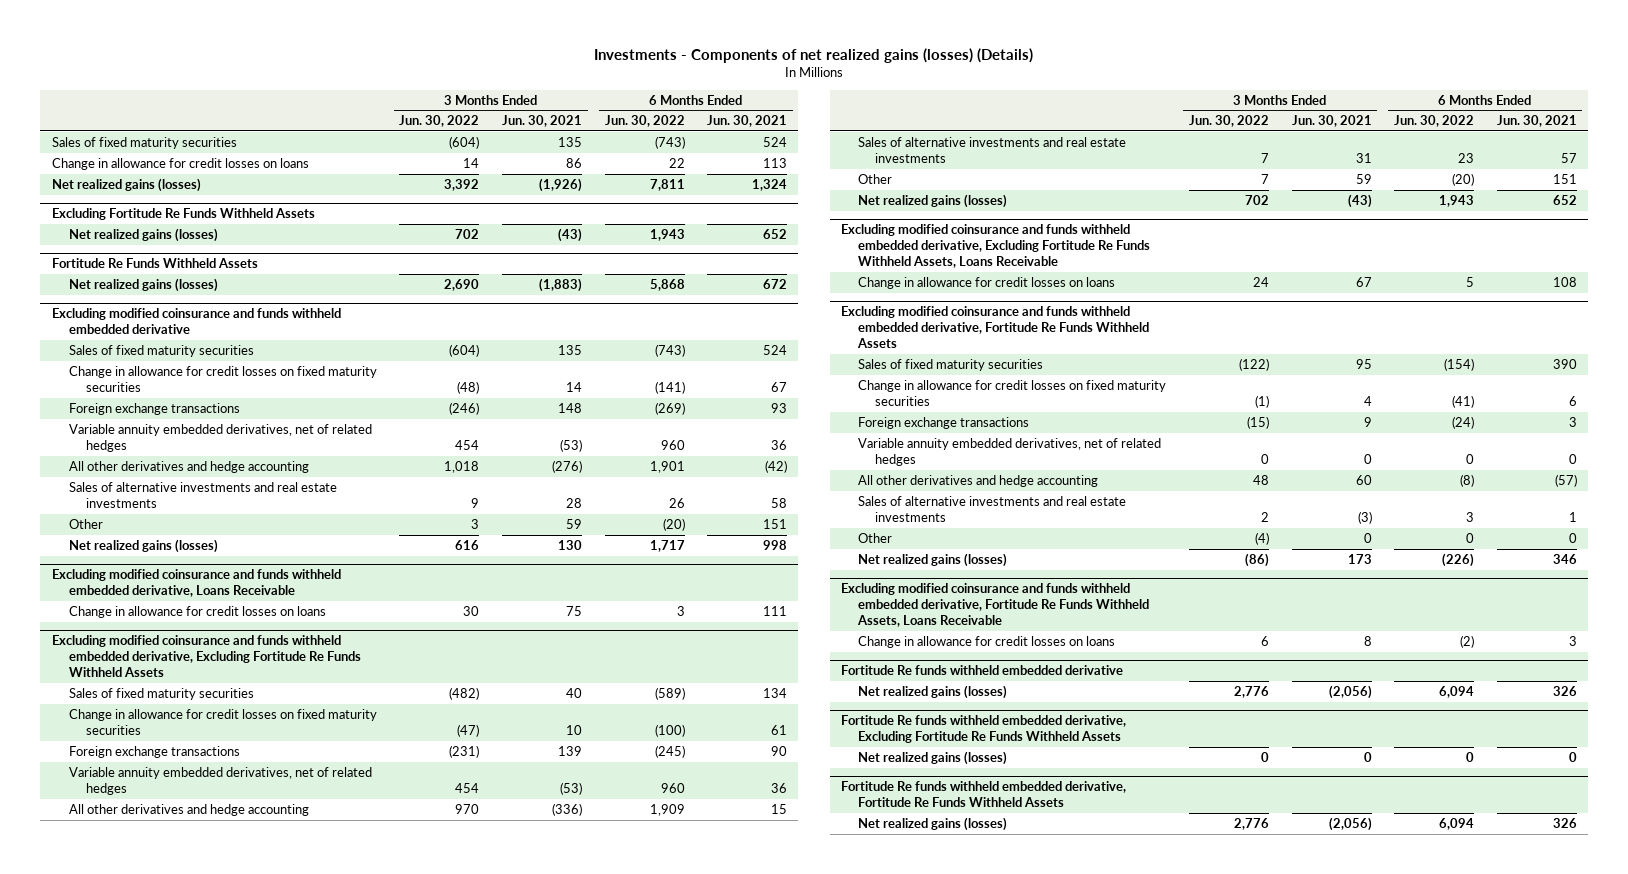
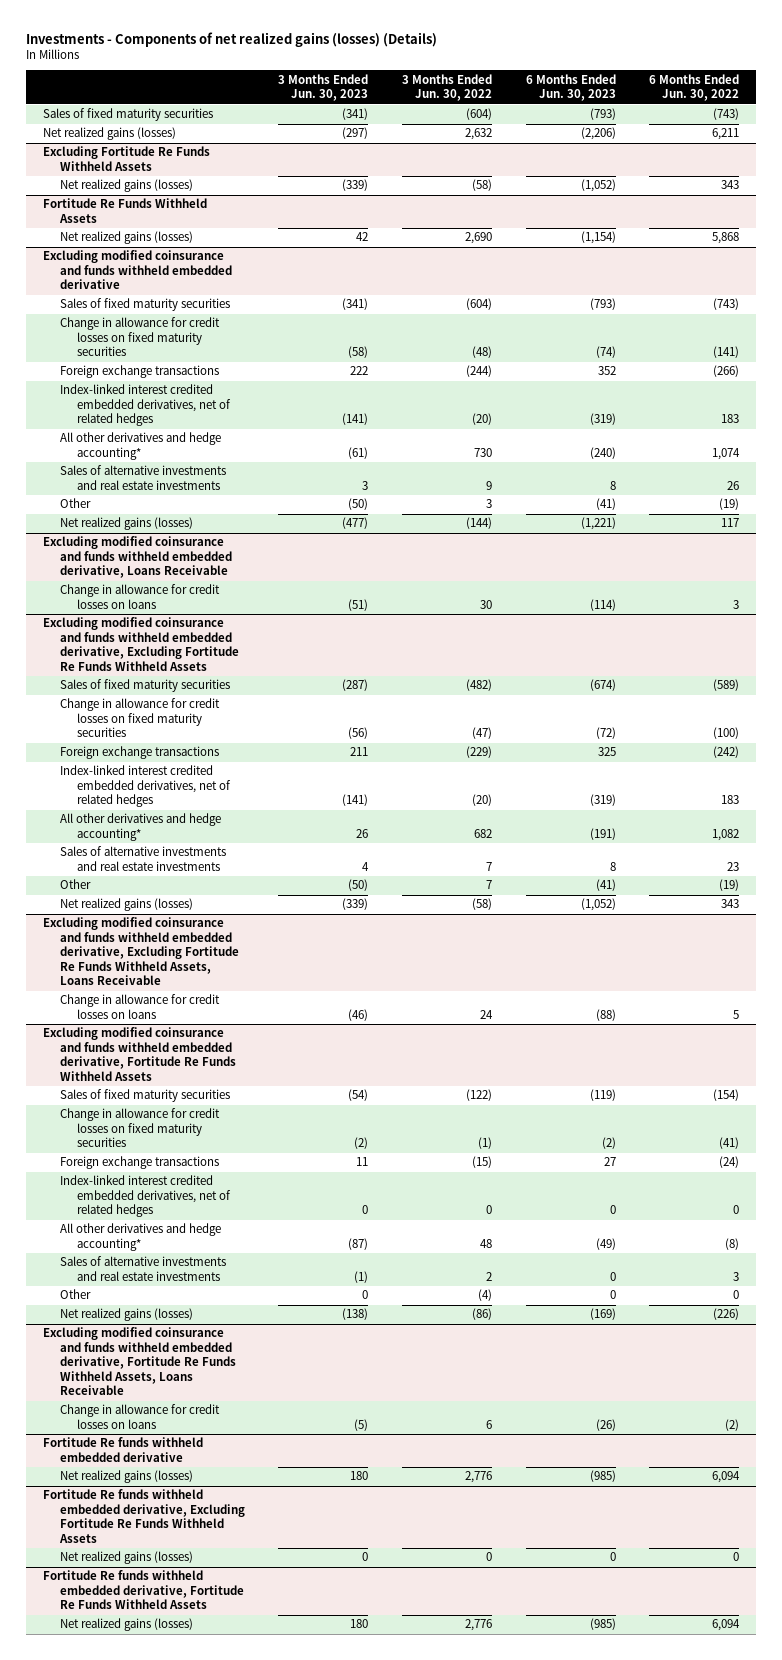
[501,115,582,128] Jun. 30, 2021 -> none
[707,115,788,128] Jun. 30, 2021 -> none
none -> [278,73,369,102] 3 Months Ended Jun. 30, 2023
none -> [525,73,616,102] 6 Months Ended Jun. 30, 2023
[51,157,309,170] Change in allowance for credit losses on loans -> none
[444,178,480,191] 3,392 -> [464,128,492,141] 2,632
[649,178,685,191] 7,811 -> [712,128,740,141] 6,211
[455,228,480,239] 702 -> [471,179,492,192] (58)
[649,228,685,241] 1,943 -> [721,180,740,190] 343
[449,401,480,415] (246) -> [465,365,492,378] (244)
[654,401,685,415] (269) -> [713,365,740,378] (266)
[68,423,372,452] Variable annuity embedded derivatives, net of related hedges -> [59,384,232,427] Index-linked interest credited embedded derivatives, net of related hedges
[455,439,480,450] 454 -> [471,413,492,426] (20)
[660,439,685,450] 960 -> [721,414,740,424] 183
[68,460,309,473] All other derivatives and hedge accounting -> [59,432,221,460] All other derivatives and hedge accounting*
[444,460,480,473] 1,018 -> [473,447,492,457] 730
[649,460,685,473] 1,901 -> [712,447,741,460] 1,074
[662,517,685,531] (20) -> [719,498,740,511] (19)
[455,539,480,550] 616 -> [465,517,492,530] (144)
[649,539,685,552] 1,717 -> [721,518,740,528] 117
[449,744,480,758] (231) -> [465,746,492,759] (229)
[654,744,685,758] (245) -> [713,746,740,759] (242)
[68,766,372,795] Variable annuity embedded derivatives, net of related hedges -> [59,765,232,808] Index-linked interest credited embedded derivatives, net of related hedges
[455,782,480,793] 454 -> [471,794,492,807] (20)
[660,782,685,793] 960 -> [721,795,740,805] 183
[68,803,309,816] All other derivatives and hedge accounting -> [59,813,221,841] All other derivatives and hedge accounting*
[455,803,480,814] 970 -> [473,828,492,838] 682
[649,803,685,816] 1,909 -> [712,828,740,841] 1,082
[1452,172,1475,186] (20) -> [719,879,740,892] (19)
[1244,194,1269,205] 702 -> [471,898,492,911] (58)
[1439,194,1475,207] 1,943 -> [721,899,740,909] 343
[858,437,1162,466] Variable annuity embedded derivatives, net of related hedges -> [59,1175,232,1218] Index-linked interest credited embedded derivatives, net of related hedges
[858,474,1099,487] All other derivatives and hedge accounting -> [59,1223,221,1251] All other derivatives and hedge accounting*

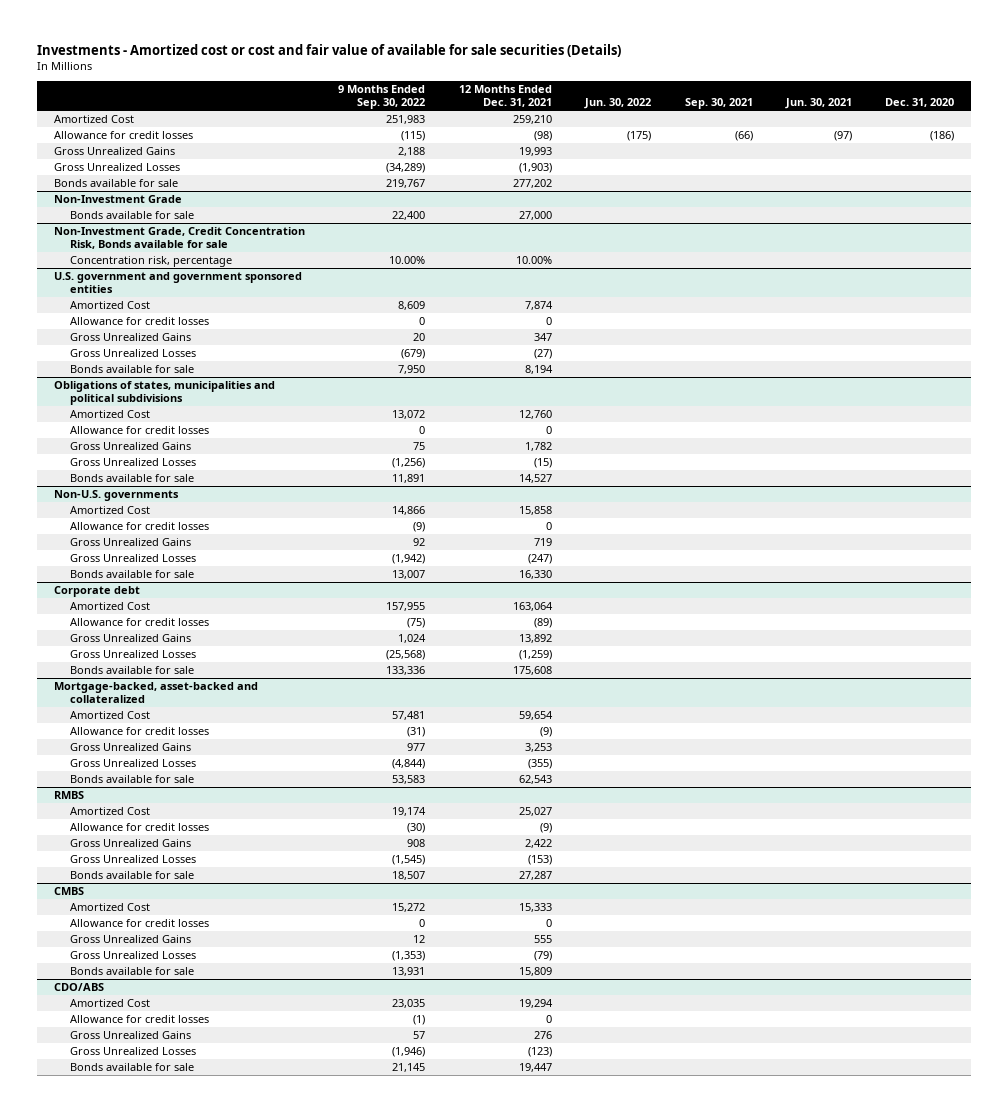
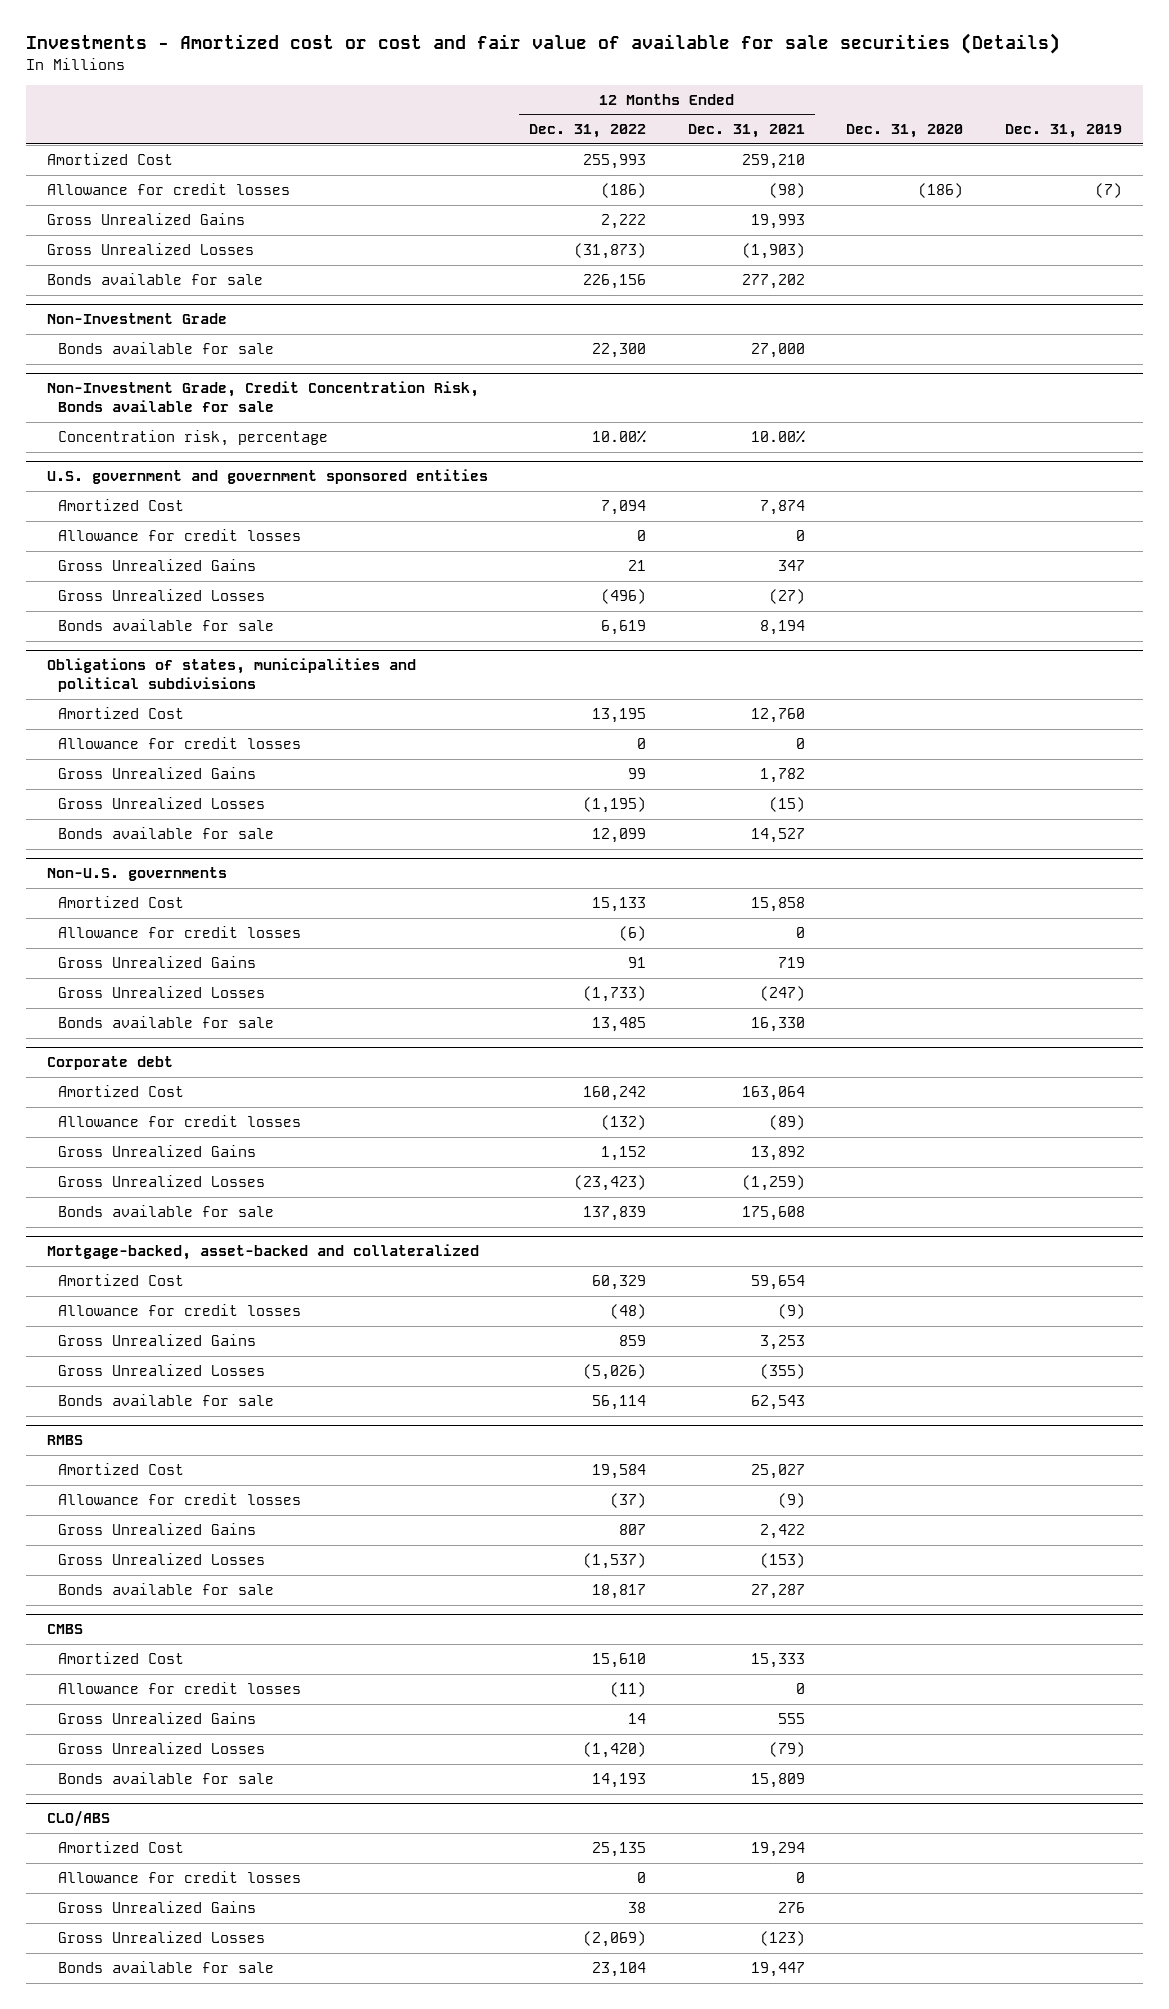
[338,85,426,110] 9 Months Ended Sep. 30, 2022 -> none
[584,98,652,110] Jun. 30, 2022 -> none
[684,98,753,110] Sep. 30, 2021 -> none
[784,98,852,110] Jun. 30, 2021 -> none
none -> [529,124,647,139] Dec. 31, 2022
none -> [1005,124,1123,139] Dec. 31, 2019
[54,983,105,992] CDO/ABS -> [46,1810,110,1828] CLO/ABS

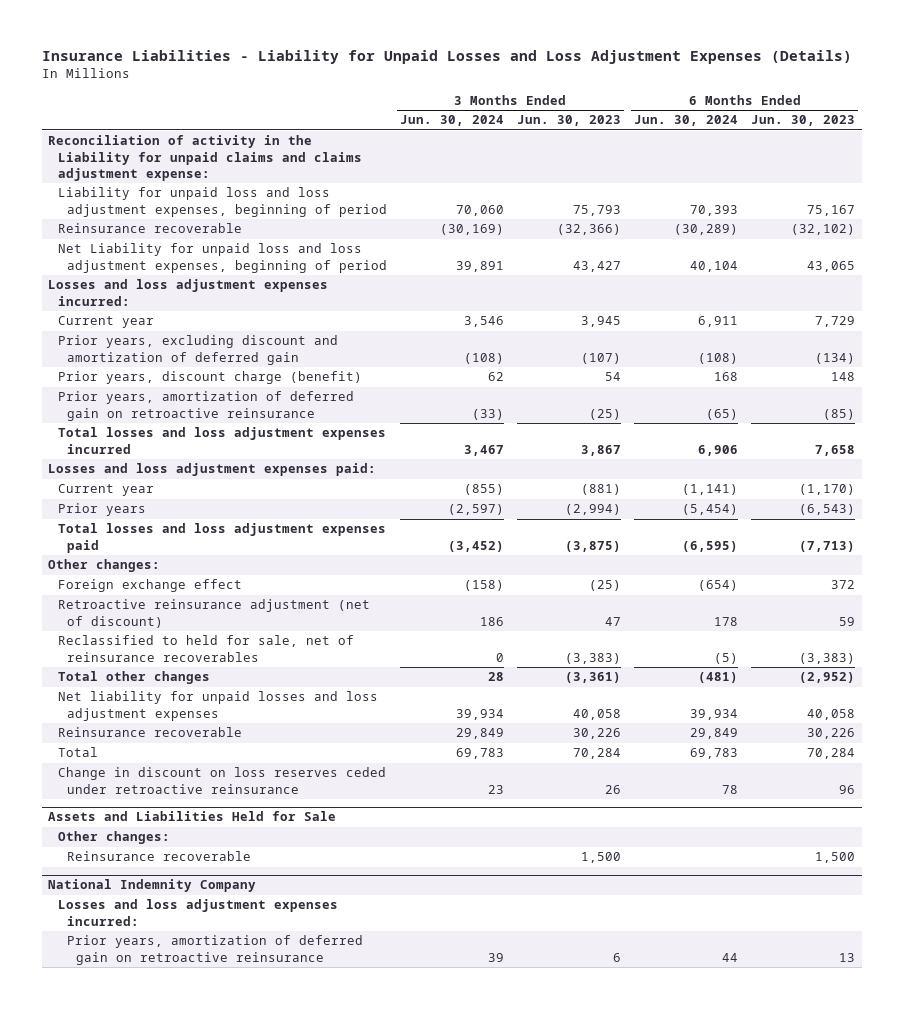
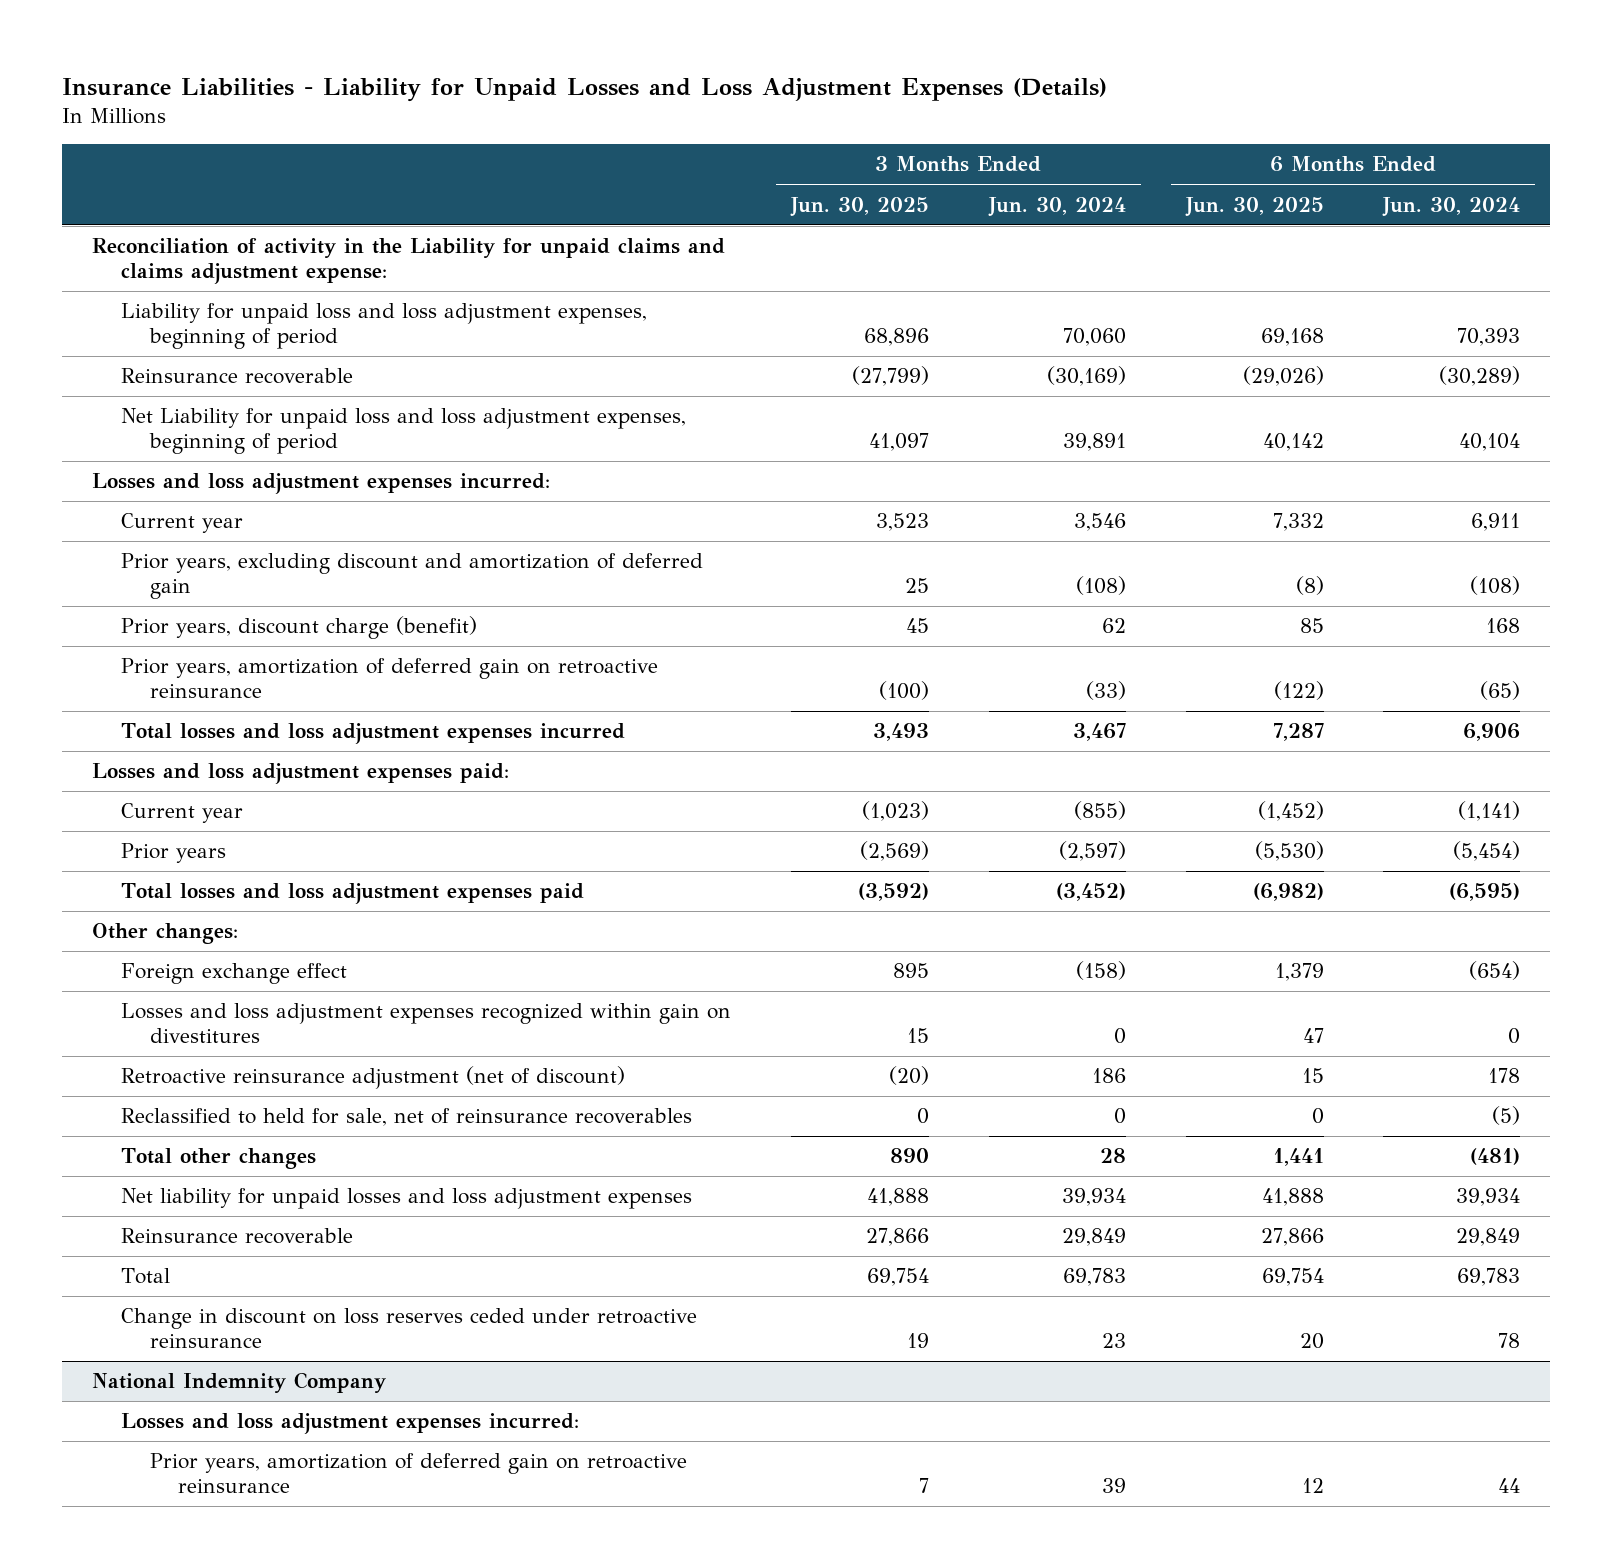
[516,115,621,127] Jun. 30, 2023 -> none
[751,115,856,127] Jun. 30, 2023 -> none
none -> [789,196,929,217] Jun. 30, 2025
none -> [1184,196,1324,217] Jun. 30, 2025
none -> [120,1003,731,1044] Losses and loss adjustment expenses recognized within gain on divestitures
[48,811,337,822] Assets and Liabilities Held for Sale -> none
[57,831,170,845] Other changes: -> none
[66,851,251,862] Reinsurance recoverable -> none

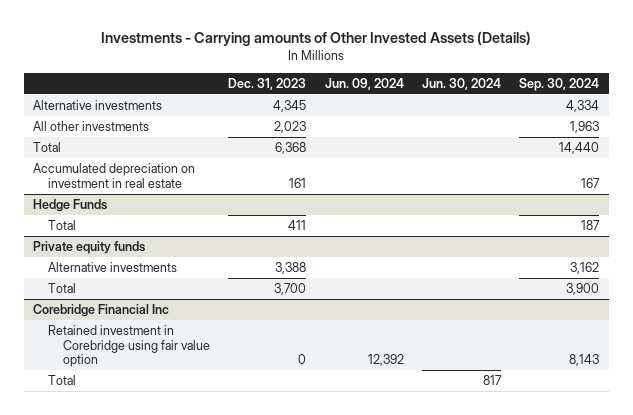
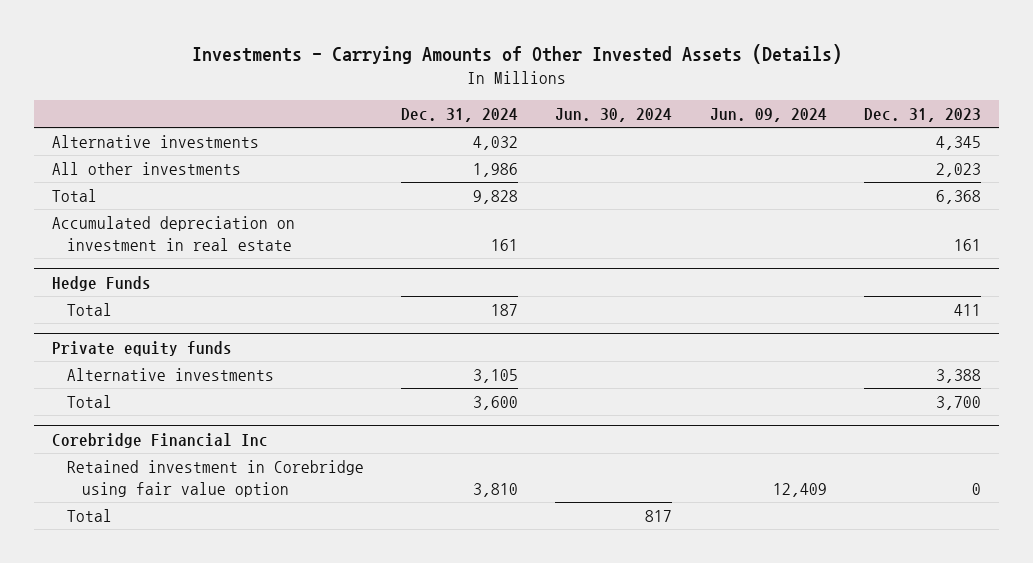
[101,31,532,47] Investments - Carrying amounts of Other Invested Assets (Details) -> [191,44,842,65] Investments - Carrying Amounts of Other Invested Assets (Details)
[519,77,600,91] Sep. 30, 2024 -> none
none -> [401,108,519,123] Dec. 31, 2024
[367,354,404,367] 12,392 -> [772,482,827,497] 12,409

